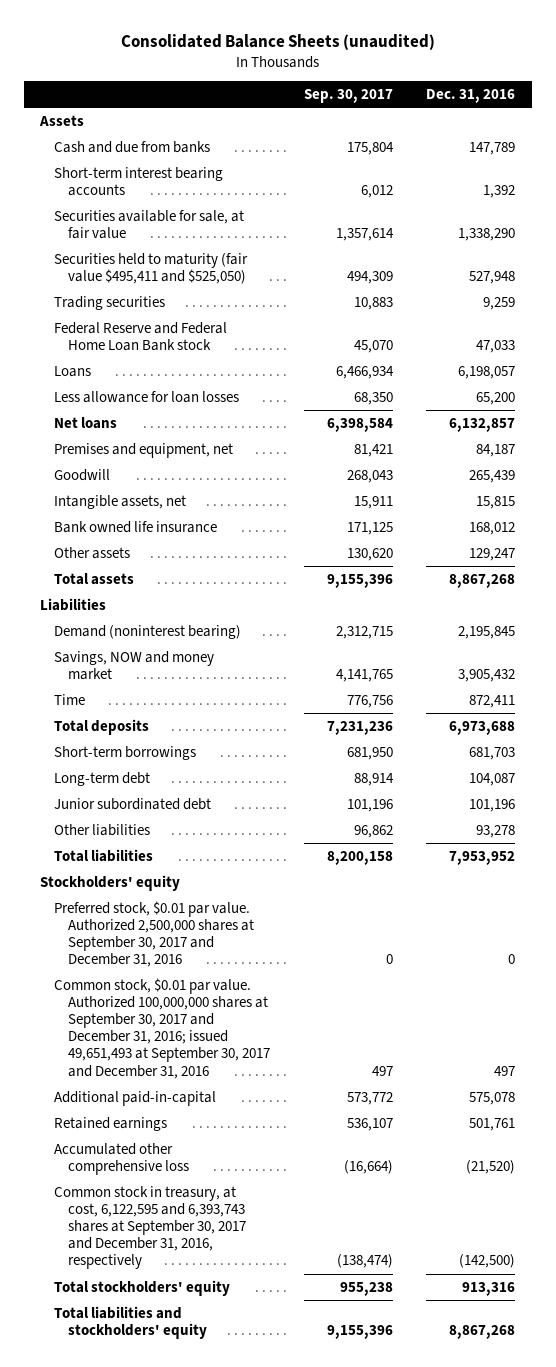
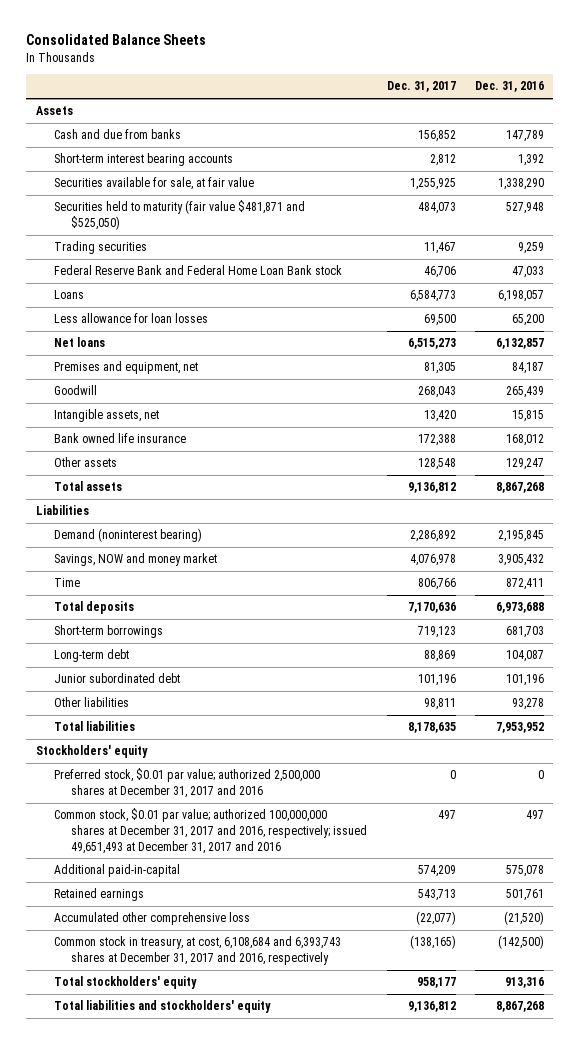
[120,33,435,50] Consolidated Balance Sheets (unaudited) -> [26,34,207,46] Consolidated Balance Sheets
[303,89,393,104] Sep. 30, 2017 -> none
none -> [386,81,456,93] Dec. 31, 2017
[54,252,249,285] Securities held to maturity (fair value $495,411 and $525,050) -> [53,200,305,230] Securities held to maturity (fair value $481,871 and $525,050)
[54,321,228,352] Federal Reserve and Federal Home Loan Bank stock -> [53,265,342,276] Federal Reserve Bank and Federal Home Loan Bank stock
[54,900,255,968] Preferred stock, $0.01 par value. Authorized 2,500,000 shares at September 30, 2017 and December 31, 2016 -> [53,768,320,798] Preferred stock, $0.01 par value; authorized 2,500,000 shares at December 31, 2017 and 2016
[54,977,271,1079] Common stock, $0.01 par value. Authorized 100,000,000 shares at September 30, 2017 and December 31, 2016; issued 49,651,493 at September 30, 2017 and December 31, 2016 -> [53,808,368,854] Common stock, $0.01 par value; authorized 100,000,000 shares at December 31, 2017 and 2016, respectively; issued 49,651,493 at December 31, 2017 and 2016
[54,1185,247,1270] Common stock in treasury, at cost, 6,122,595 and 6,393,743 shares at September 30, 2017 and December 31, 2016, respectively -> [53,936,341,965] Common stock in treasury, at cost, 6,108,684 and 6,393,743 shares at December 31, 2017 and 2016, respectively

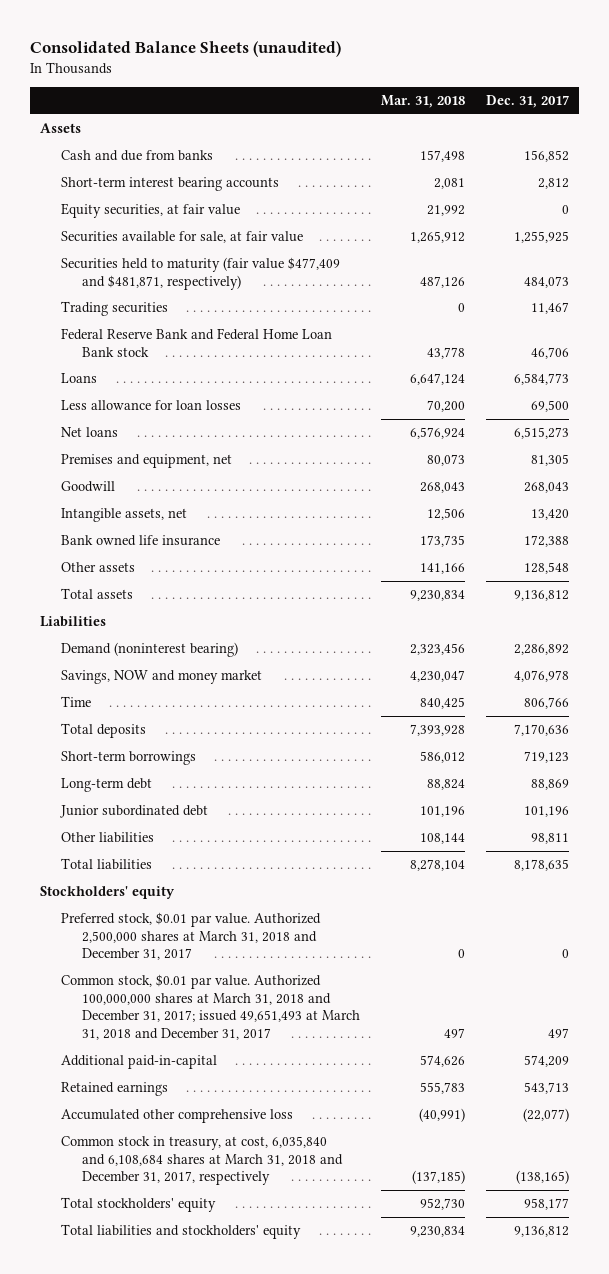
[26,34,207,46] Consolidated Balance Sheets -> [30,40,342,57] Consolidated Balance Sheets (unaudited)
[474,81,544,93] Dec. 31, 2016 -> none
none -> [381,95,466,109] Mar. 31, 2018
none -> [61,203,241,219] Equity securities, at fair value
[53,200,305,230] Securities held to maturity (fair value $481,871 and $525,050) -> [61,257,341,290] Securities held to maturity (fair value $477,409 and $481,871, respectively)
[53,768,320,798] Preferred stock, $0.01 par value; authorized 2,500,000 shares at December 31, 2017 and 2016 -> [61,912,322,961] Preferred stock, $0.01 par value. Authorized 2,500,000 shares at March 31, 2018 and December 31, 2017
[53,808,368,854] Common stock, $0.01 par value; authorized 100,000,000 shares at December 31, 2017 and 2016, respectively; issued 49,651,493 at December 31, 2017 and 2016 -> [61,974,361,1041] Common stock, $0.01 par value. Authorized 100,000,000 shares at March 31, 2018 and December 31, 2017; issued 49,651,493 at March 31, 2018 and December 31, 2017
[53,936,341,965] Common stock in treasury, at cost, 6,108,684 and 6,393,743 shares at December 31, 2017 and 2016, respectively -> [61,1136,344,1186] Common stock in treasury, at cost, 6,035,840 and 6,108,684 shares at March 31, 2018 and December 31, 2017, respectively

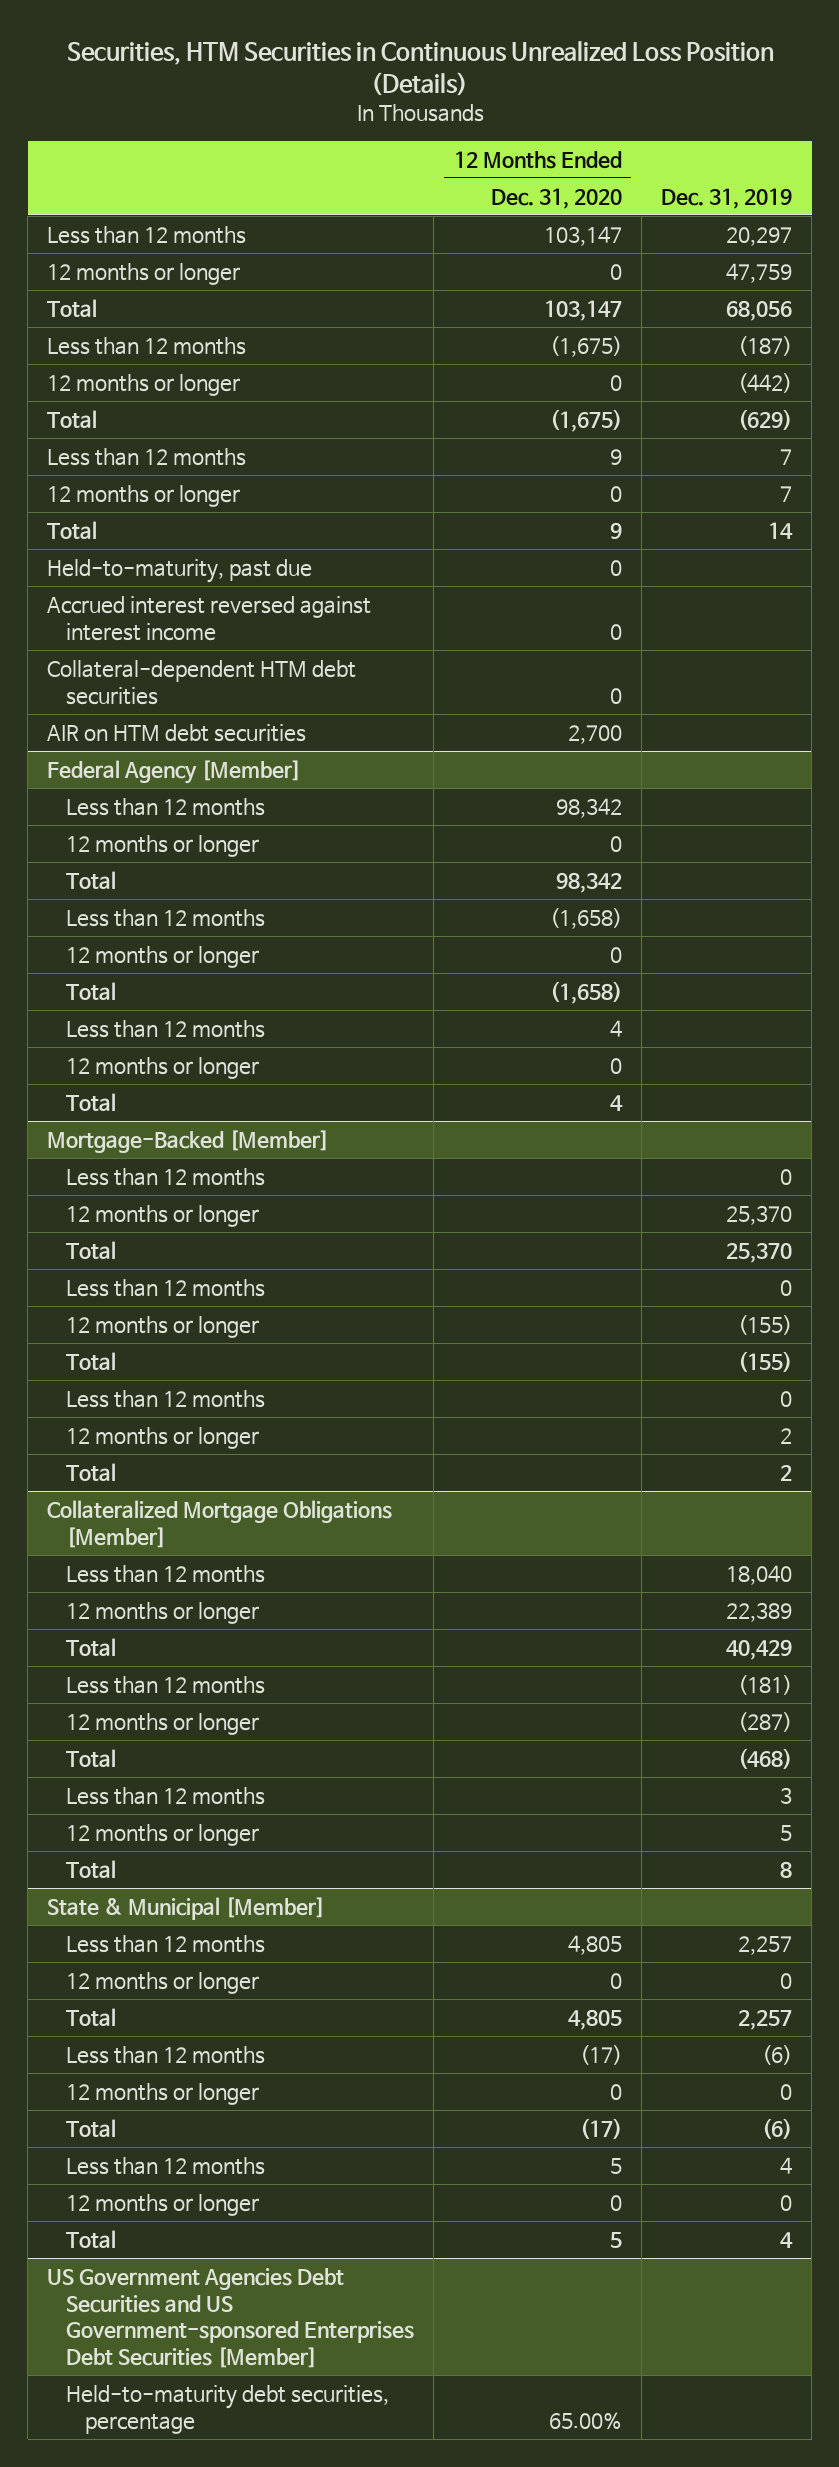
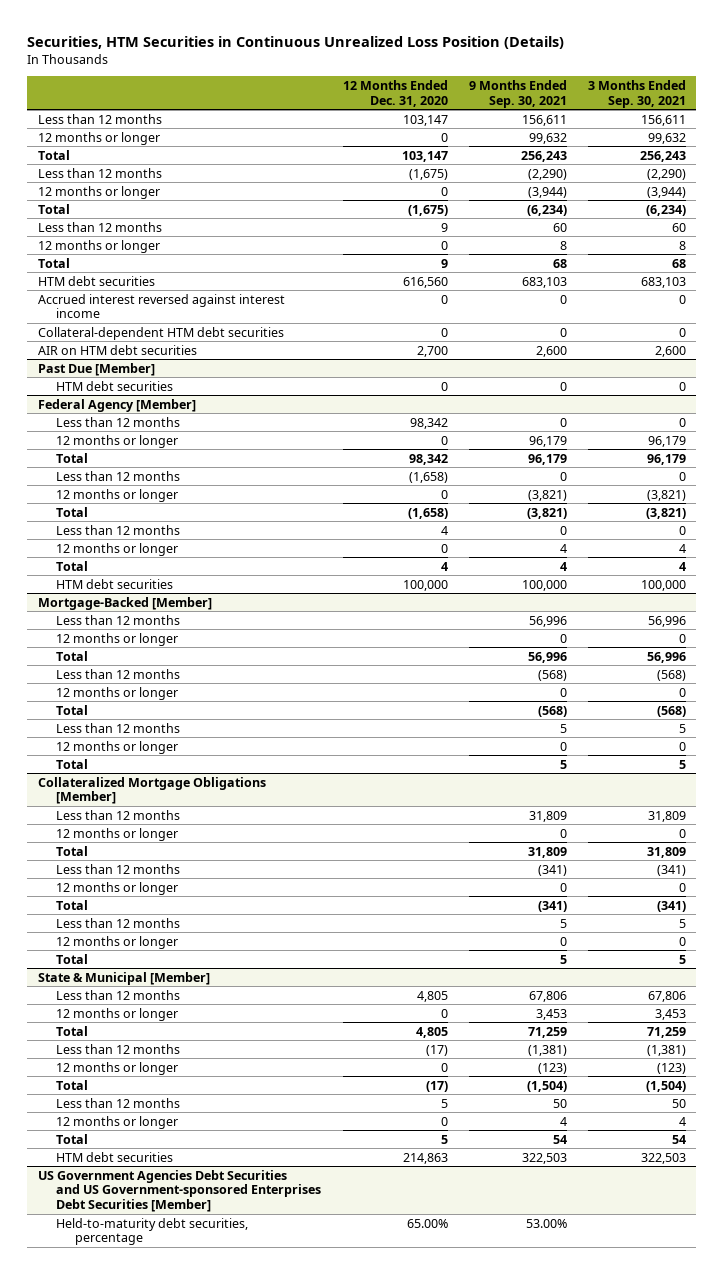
[661,187,793,209] Dec. 31, 2019 -> none
none -> [468,79,567,108] 9 Months Ended Sep. 30, 2021
none -> [587,79,686,108] 3 Months Ended Sep. 30, 2021
[47,558,313,583] Held-to-maturity, past due -> none
none -> [37,275,155,286] HTM debt securities
none -> [37,362,155,376] Past Due [Member]
none -> [56,380,174,391] HTM debt securities
none -> [56,578,174,589] HTM debt securities
none -> [56,1151,174,1162] HTM debt securities

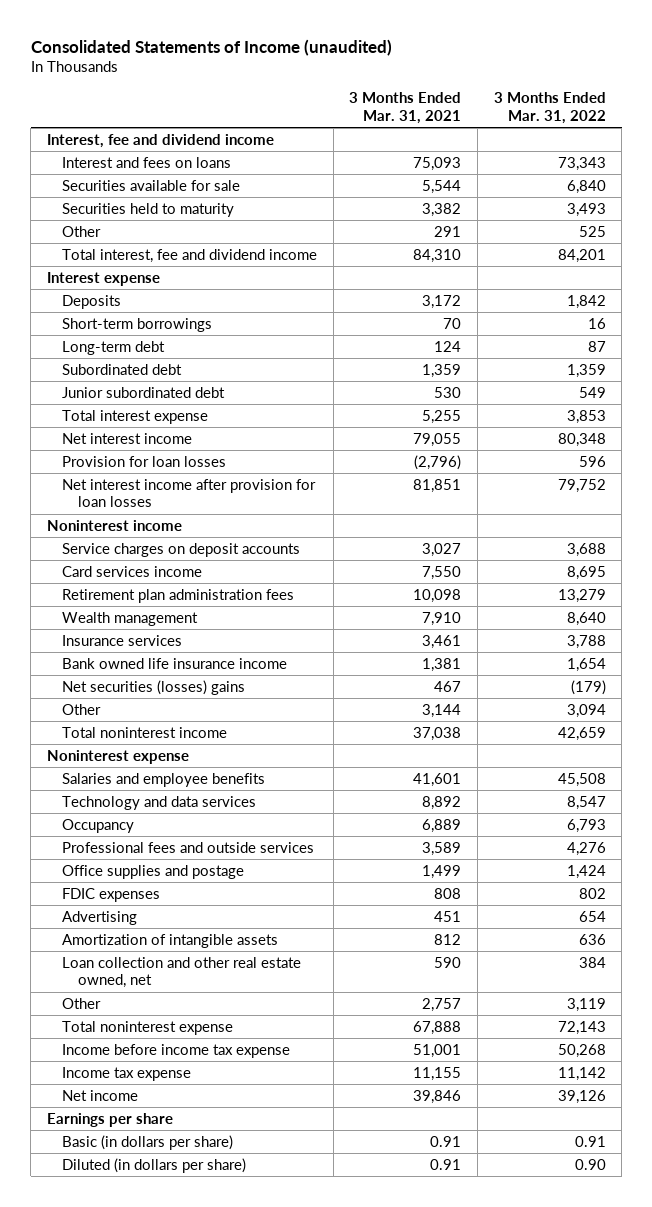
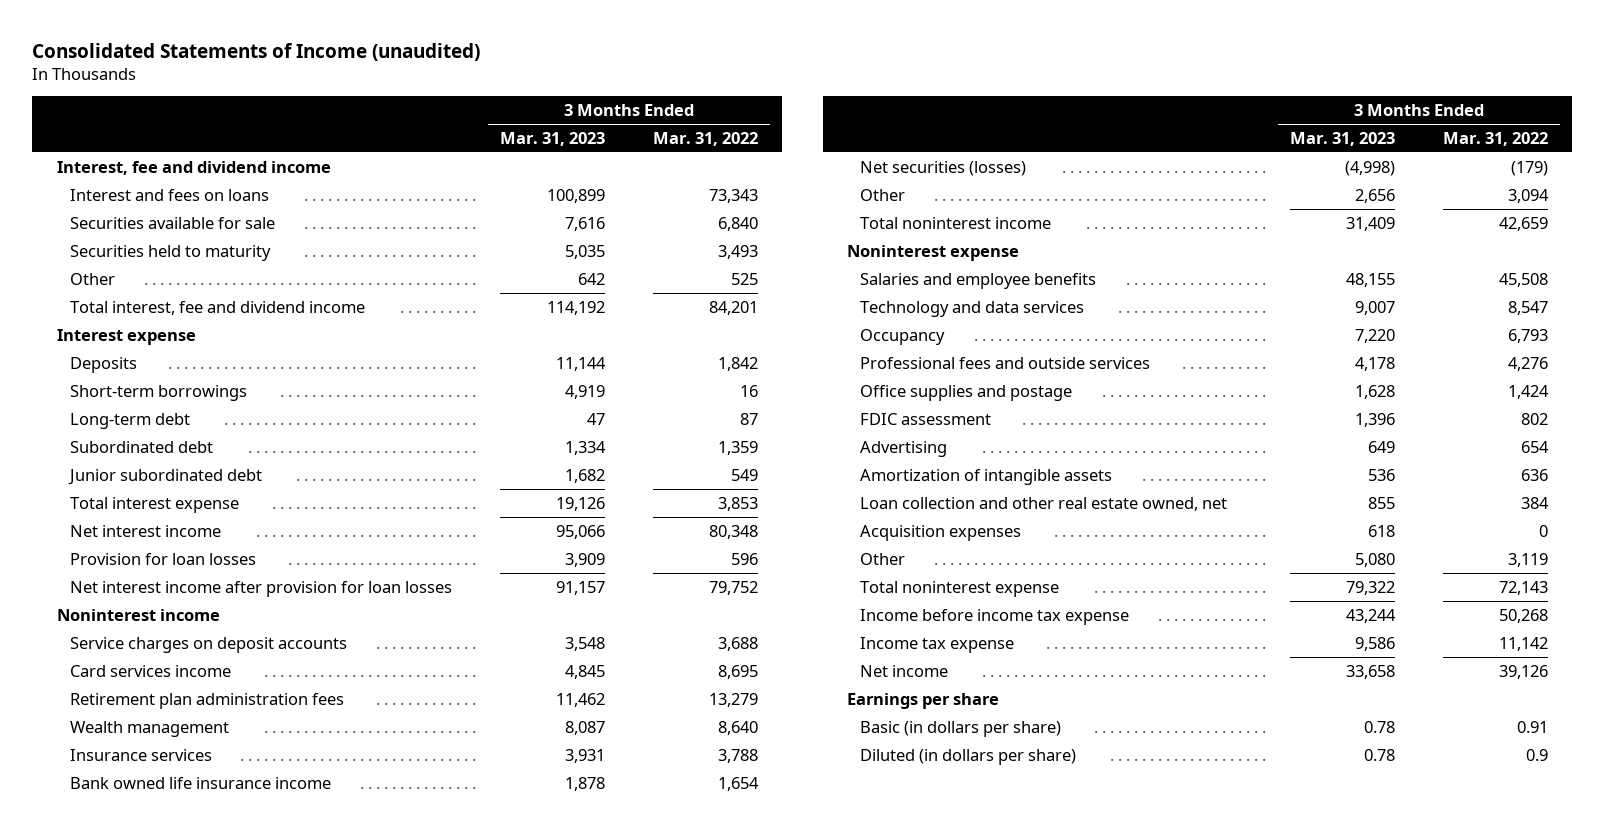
[349,92,462,125] 3 Months Ended Mar. 31, 2021 -> none
none -> [499,131,605,146] Mar. 31, 2023
[62,679,246,695] Net securities (losses) gains -> [859,160,1026,176] Net securities (losses)
[62,887,161,902] FDIC expenses -> [859,412,991,425] FDIC assessment
none -> [859,524,1021,541] Acquisition expenses
[574,1158,606,1170] 0.90 -> [1526,748,1549,761] 0.9

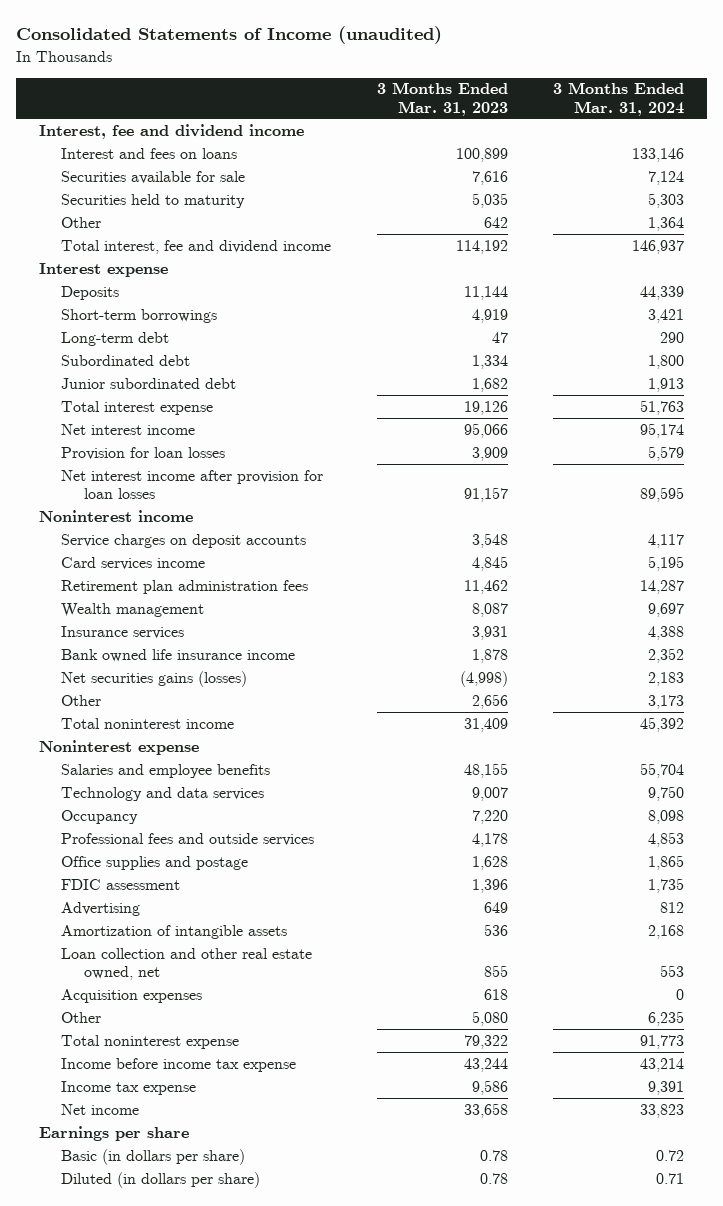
[652,131,758,146] Mar. 31, 2022 -> none
none -> [553,82,685,116] 3 Months Ended Mar. 31, 2024
[859,160,1026,176] Net securities (losses) -> [61,670,248,687] Net securities gains (losses)

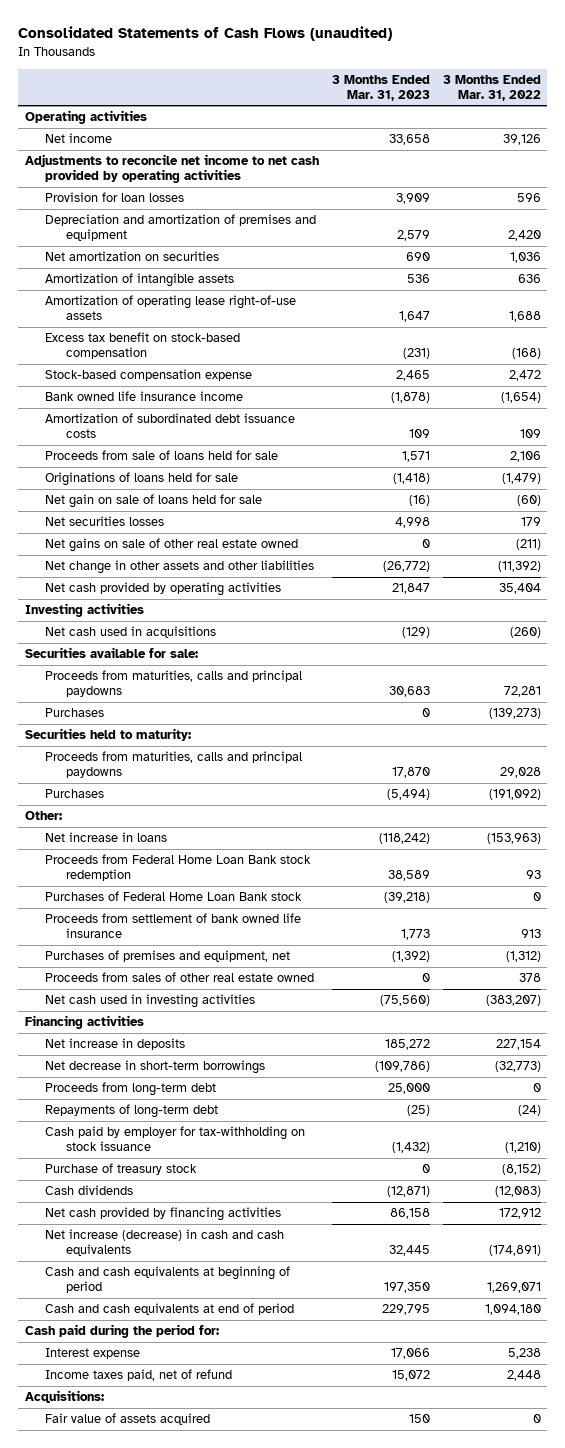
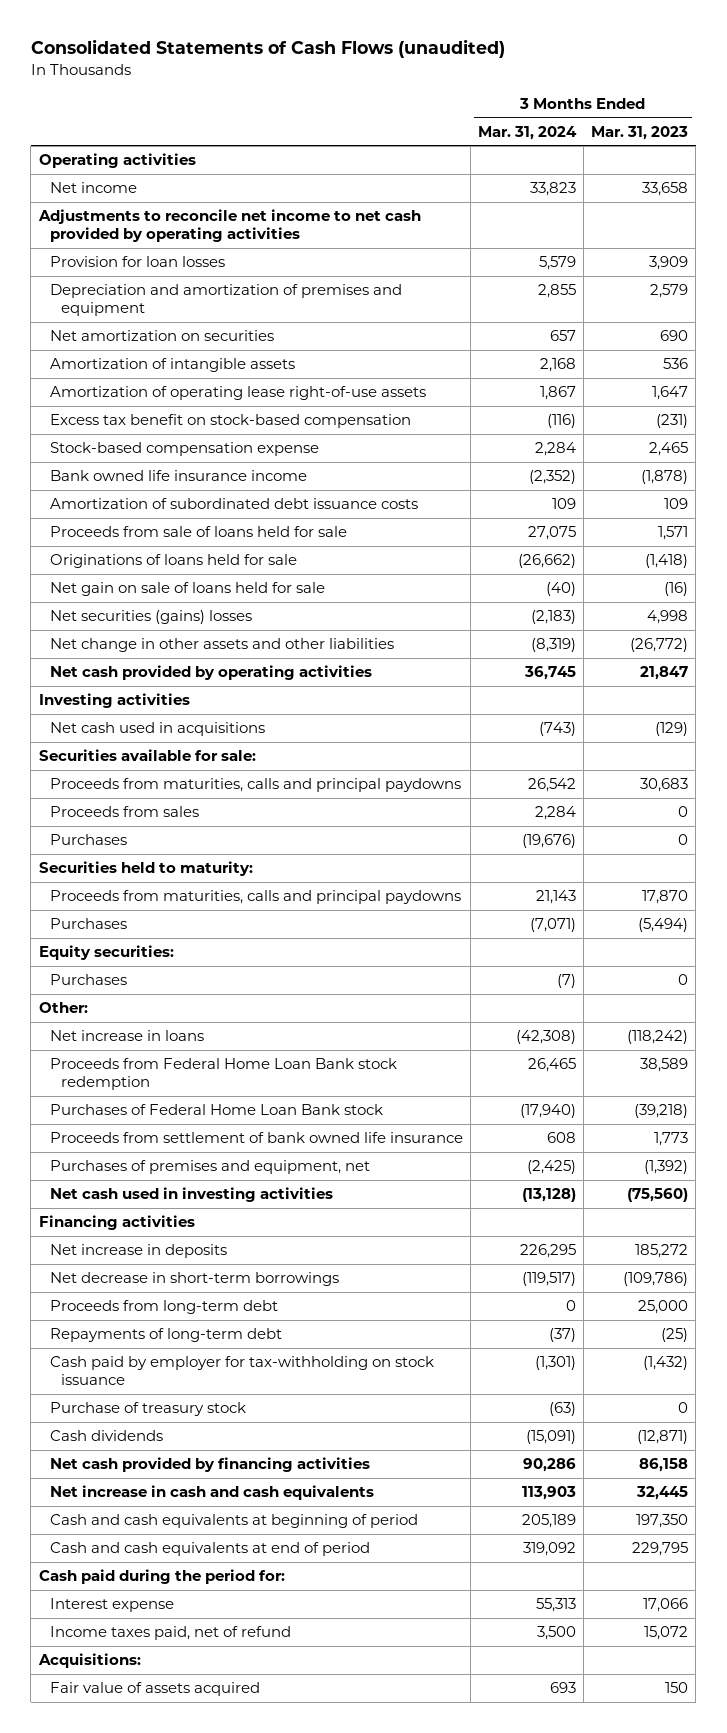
[442,74,541,101] 3 Months Ended Mar. 31, 2022 -> none
none -> [477,125,577,140] Mar. 31, 2024
[45,538,299,553] Net gains on sale of other real estate owned -> none
[45,516,165,527] Net securities losses -> [49,610,252,625] Net securities (gains) losses
none -> [49,806,199,818] Proceeds from sales
none -> [38,945,174,961] Equity securities:
none -> [49,974,127,986] Purchases
[45,972,315,983] Proceeds from sales of other real estate owned -> none
[45,1229,285,1257] Net increase (decrease) in cash and cash equivalents -> [49,1485,374,1501] Net increase in cash and cash equivalents

